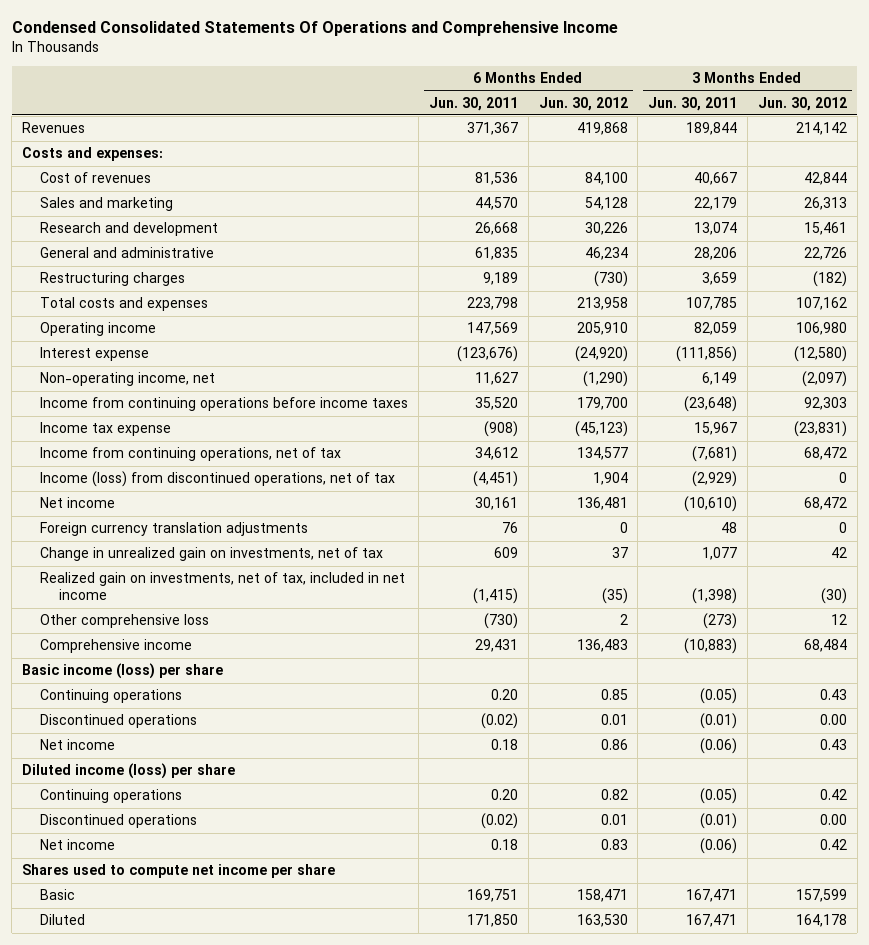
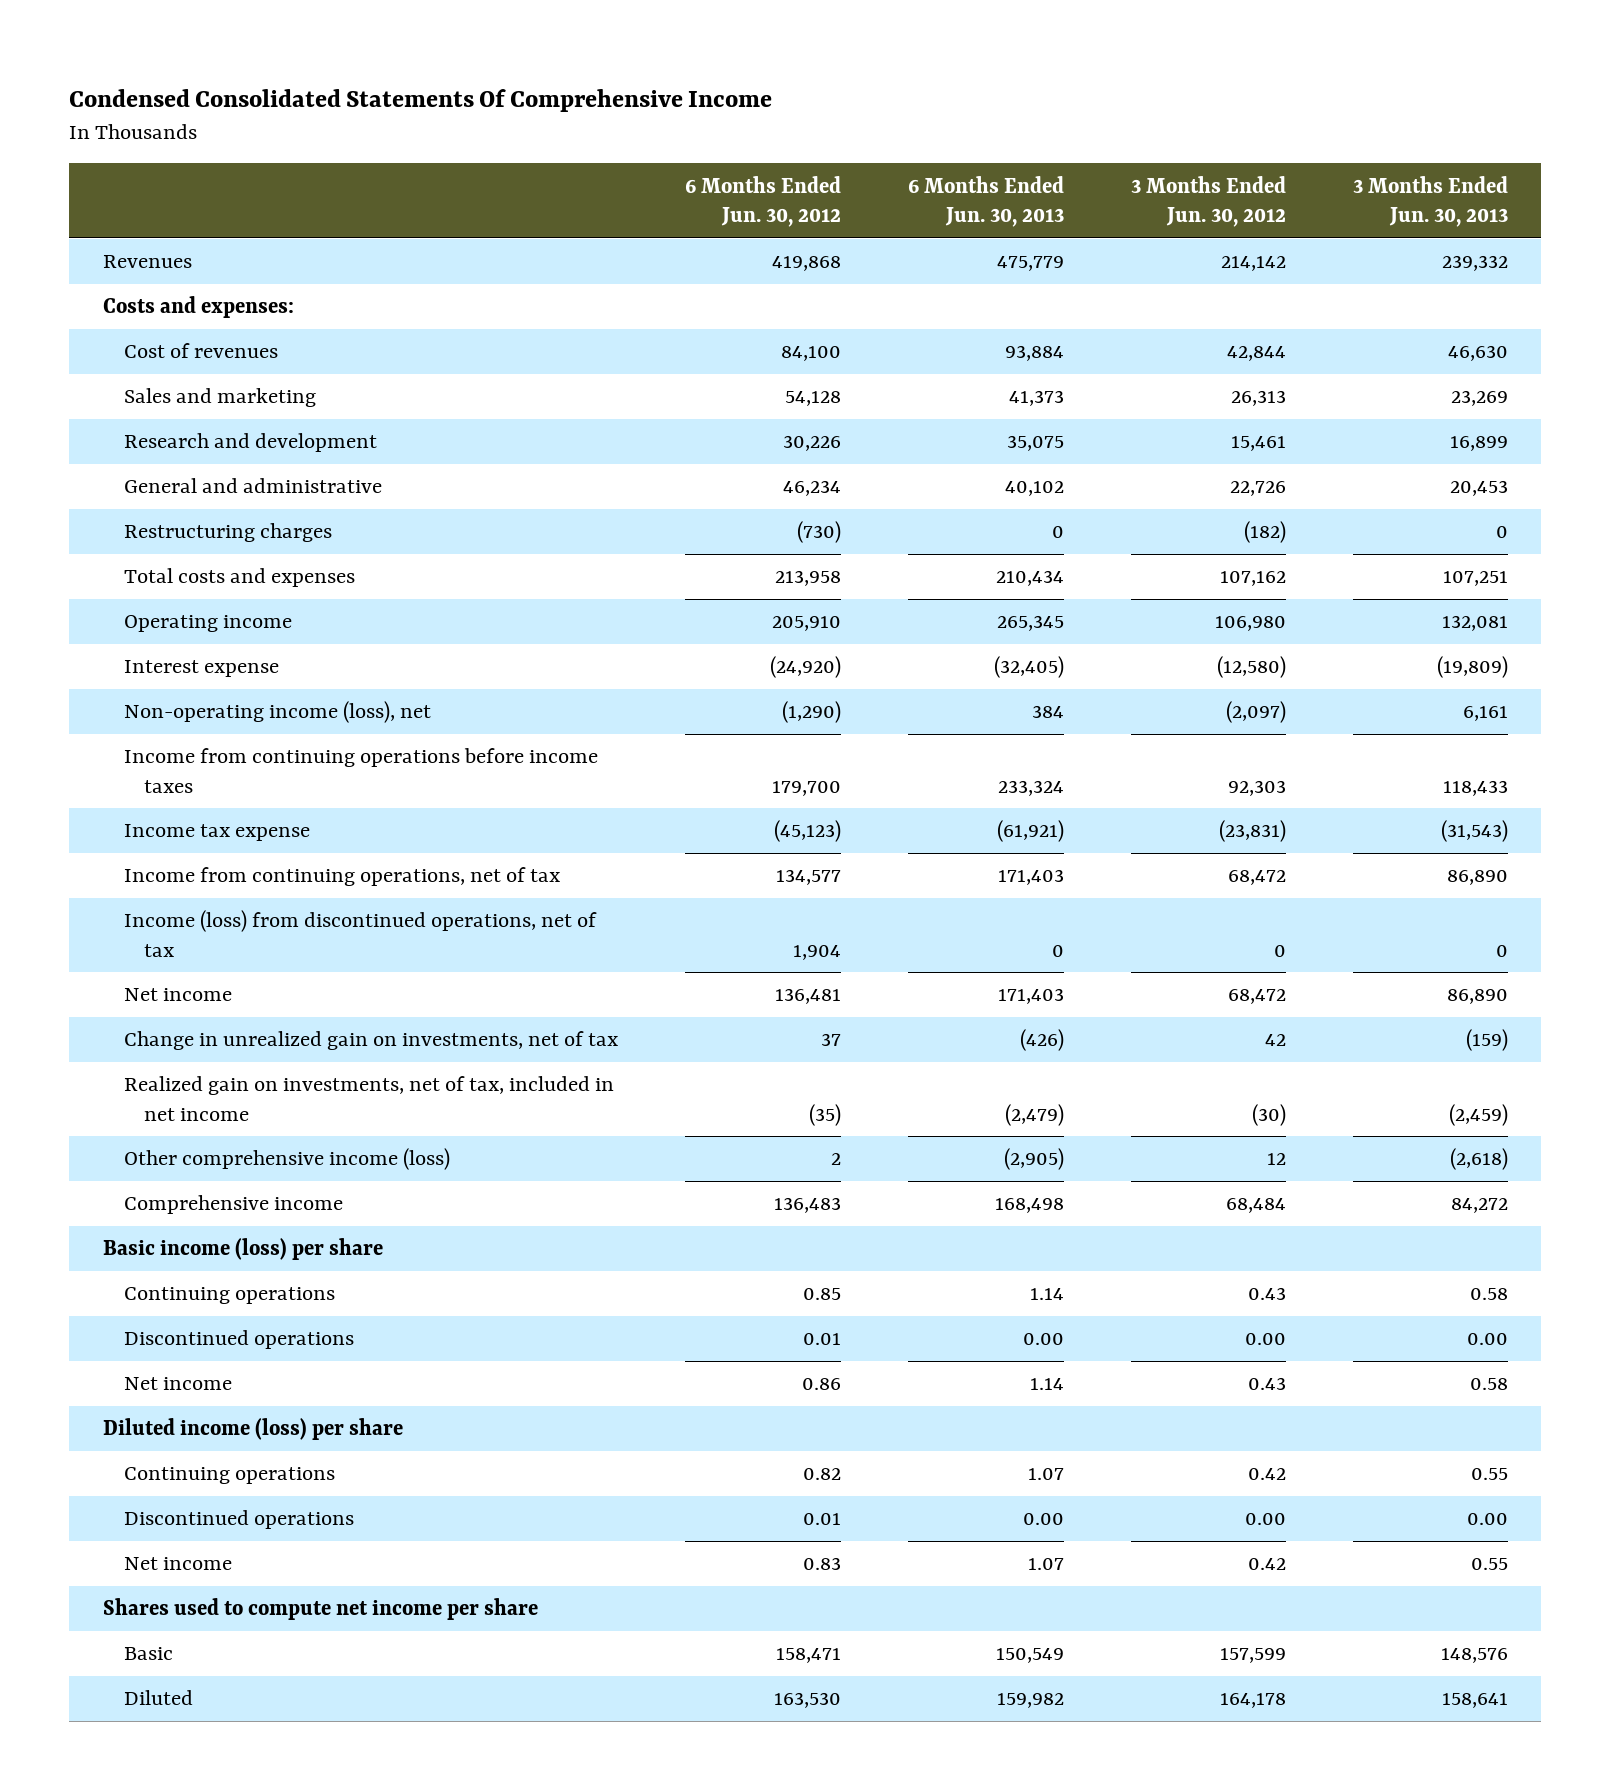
[11,21,618,37] Condensed Consolidated Statements Of Operations and Comprehensive Income -> [69,88,773,112] Condensed Consolidated Statements Of Comprehensive Income
[428,96,518,111] Jun. 30, 2011 -> none
[648,96,738,111] Jun. 30, 2011 -> none
none -> [907,175,1064,228] 6 Months Ended Jun. 30, 2013
none -> [1352,175,1508,228] 3 Months Ended Jun. 30, 2013
[40,372,216,387] Non-operating income, net -> [123,701,431,724] Non-operating income (loss), net
[40,522,309,537] Foreign currency translation adjustments -> none
[40,614,210,629] Other comprehensive loss -> [123,1148,450,1171] Other comprehensive income (loss)

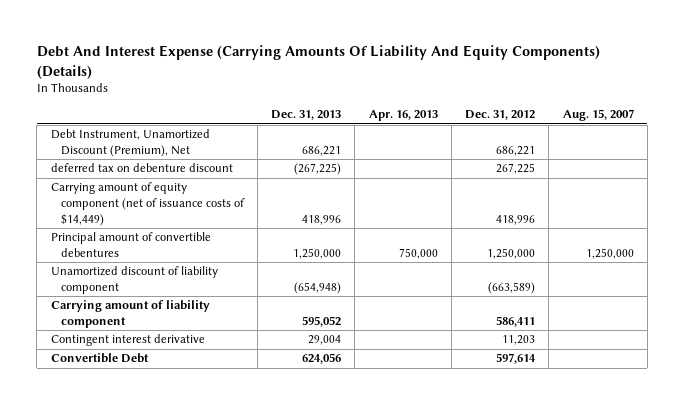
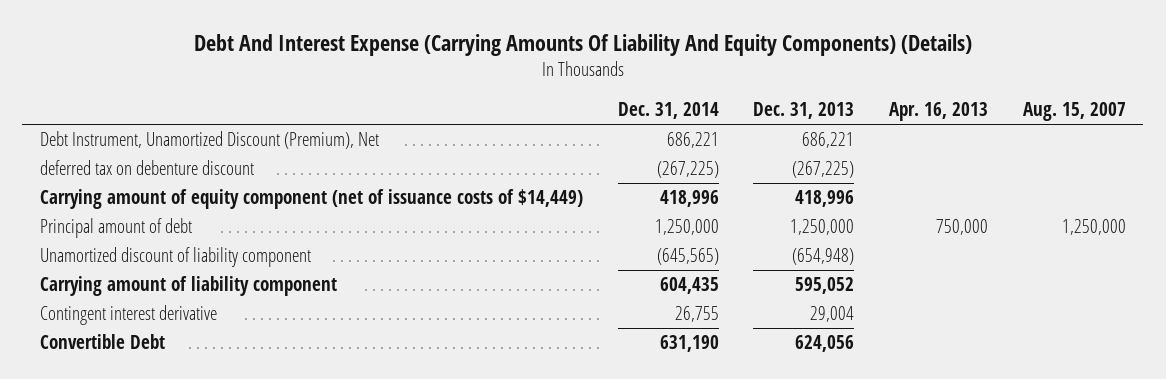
[465,110,536,121] Dec. 31, 2012 -> none
none -> [617,102,719,120] Dec. 31, 2014
[50,232,211,257] Principal amount of convertible debentures -> [39,218,192,239] Principal amount of debt

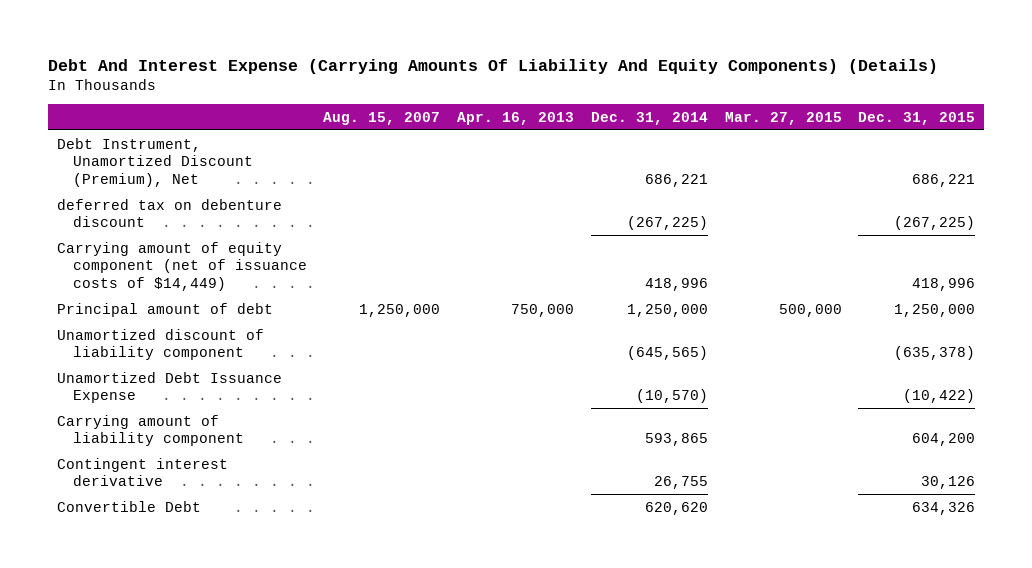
[753,102,855,120] Dec. 31, 2013 -> none
none -> [724,111,842,125] Mar. 27, 2015
none -> [858,111,976,125] Dec. 31, 2015
none -> [56,371,282,404] Unamortized Debt Issuance Expense
[659,277,719,295] 604,435 -> [644,433,708,447] 593,865
[659,335,719,353] 631,190 -> [644,501,708,515] 620,620

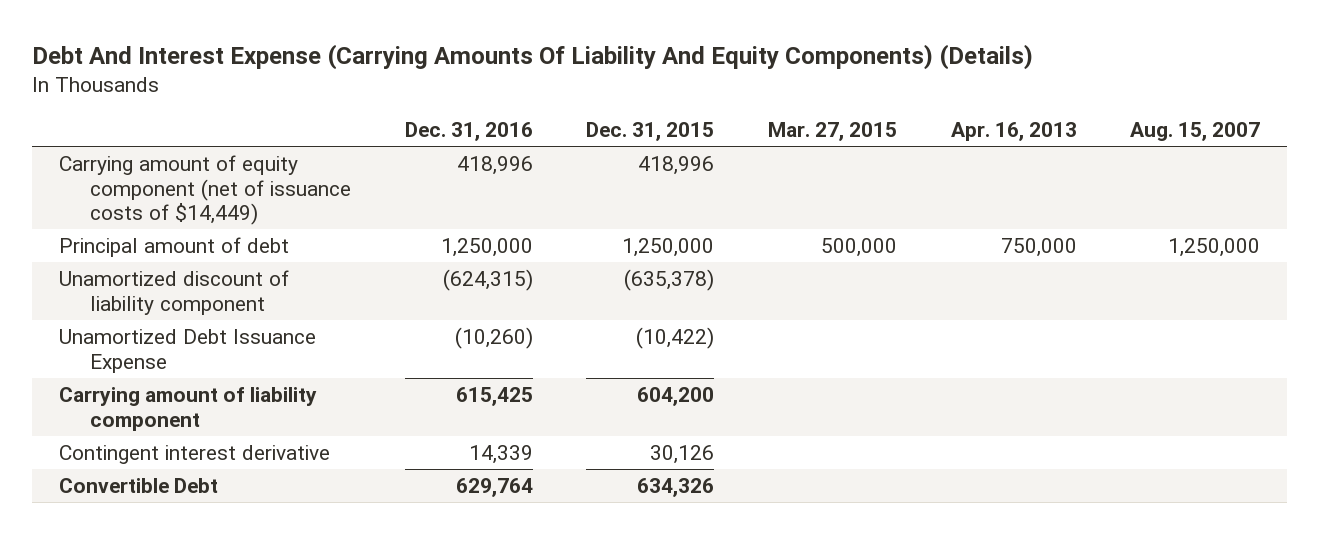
[590,111,708,125] Dec. 31, 2014 -> none
none -> [404,121,533,141] Dec. 31, 2016
[56,137,253,188] Debt Instrument, Unamortized Discount (Premium), Net -> none
[56,198,282,228] deferred tax on debenture discount -> none

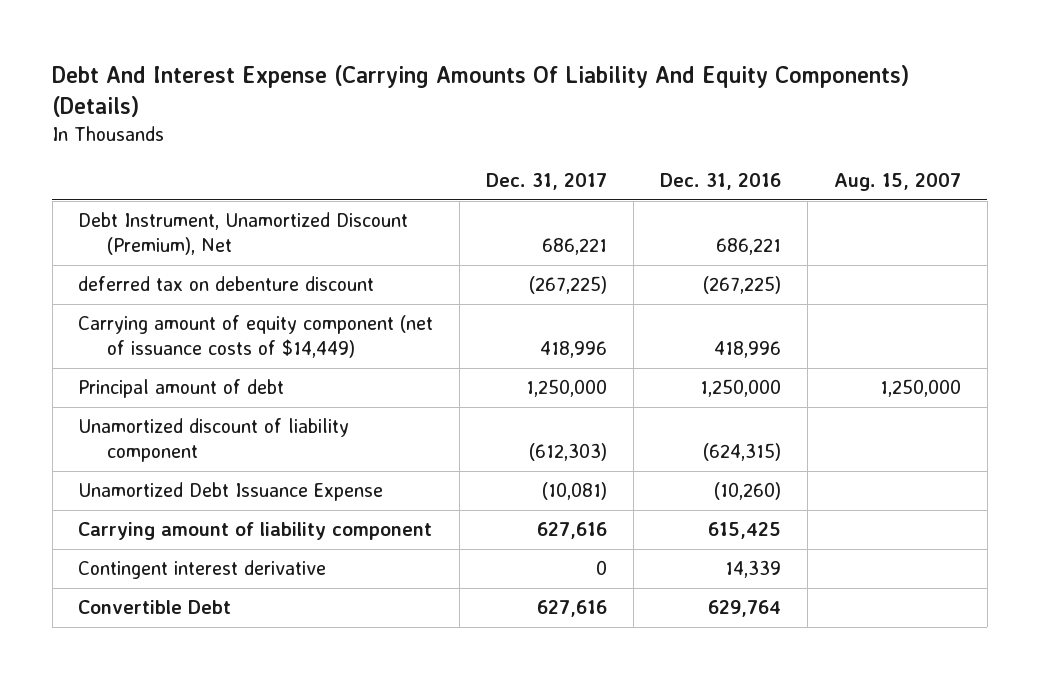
[586,121,715,141] Dec. 31, 2015 -> none
[767,121,897,141] Mar. 27, 2015 -> none
[950,121,1077,141] Apr. 16, 2013 -> none
none -> [486,172,608,190] Dec. 31, 2017
none -> [78,212,409,256] Debt Instrument, Unamortized Discount (Premium), Net
none -> [78,276,375,292] deferred tax on debenture discount

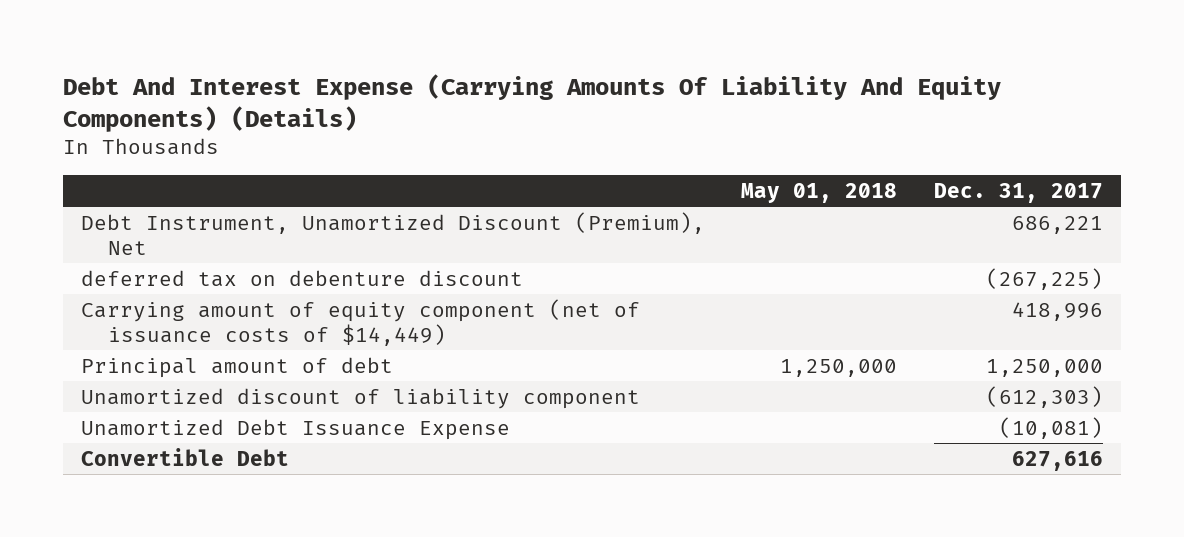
[659,172,781,190] Dec. 31, 2016 -> none
[833,172,961,191] Aug. 15, 2007 -> none
none -> [741,182,898,203] May 01, 2018
[78,522,433,541] Carrying amount of liability component -> none
[78,560,327,580] Contingent interest derivative -> none

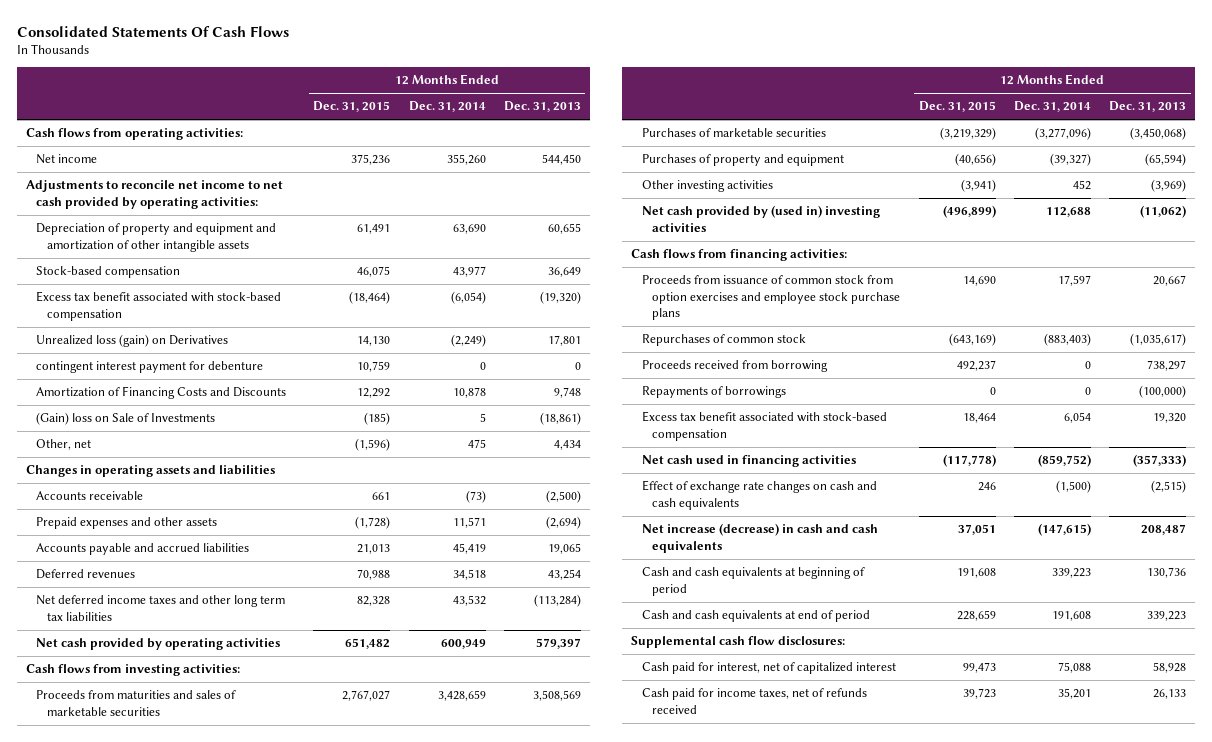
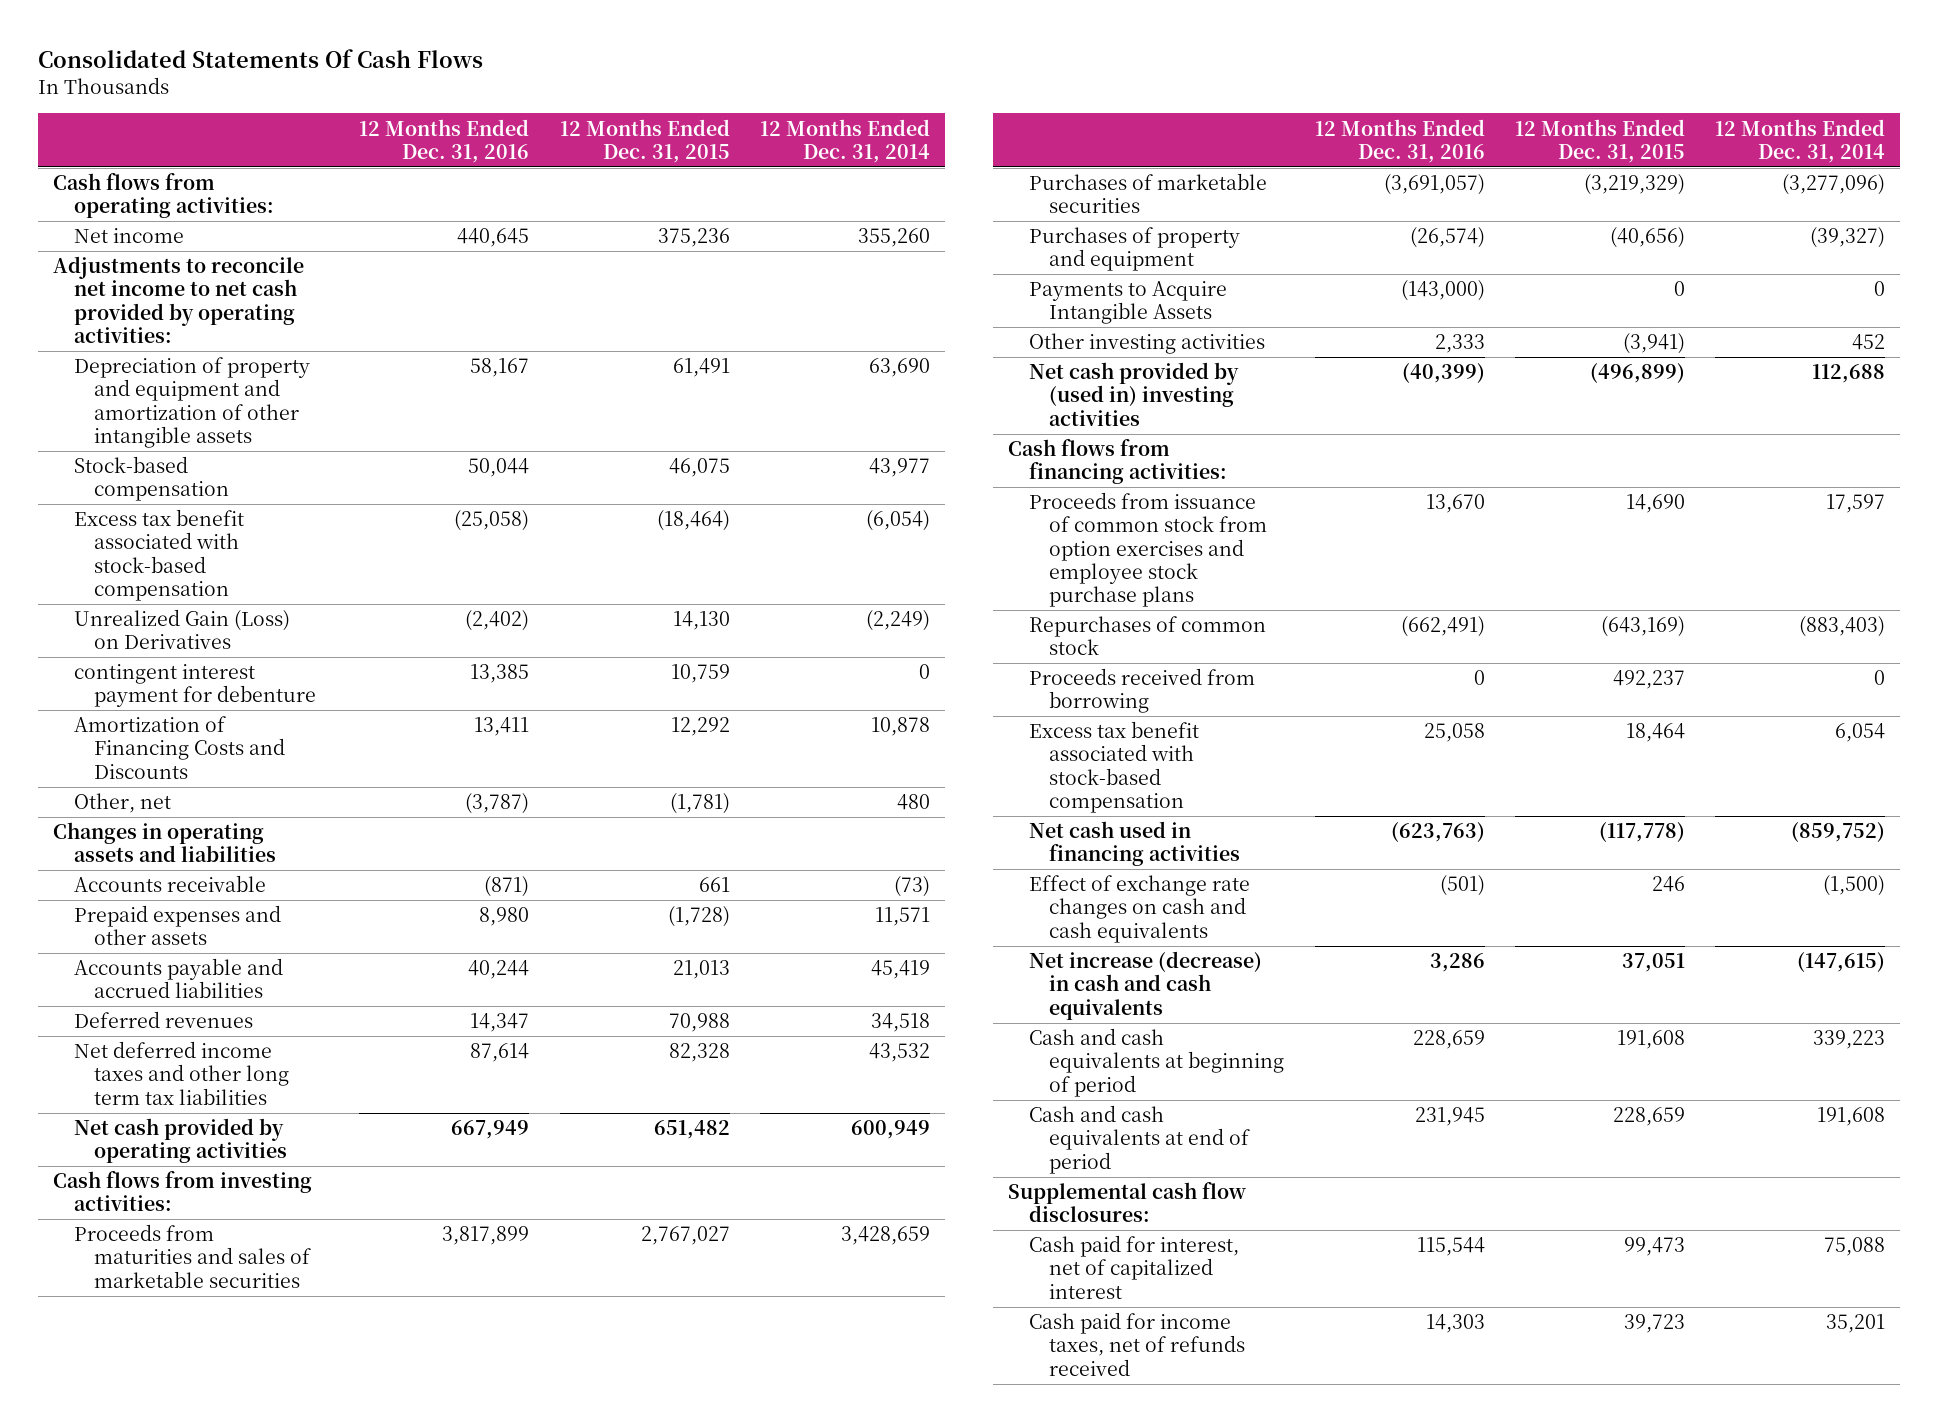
[503,101,581,113] Dec. 31, 2013 -> none
none -> [359,118,530,163] 12 Months Ended Dec. 31, 2016
[36,334,229,348] Unrealized loss (gain) on Derivatives -> [73,609,290,650] Unrealized Gain (Loss) on Derivatives
[36,412,216,426] (Gain) loss on Sale of Investments -> none
[355,438,391,452] (1,596) -> [669,793,730,815] (1,781)
[467,439,486,449] 475 -> [896,794,930,811] 480
none -> [1028,281,1227,325] Payments to Acquire Intangible Assets
[641,386,786,399] Repayments of borrowings -> none

